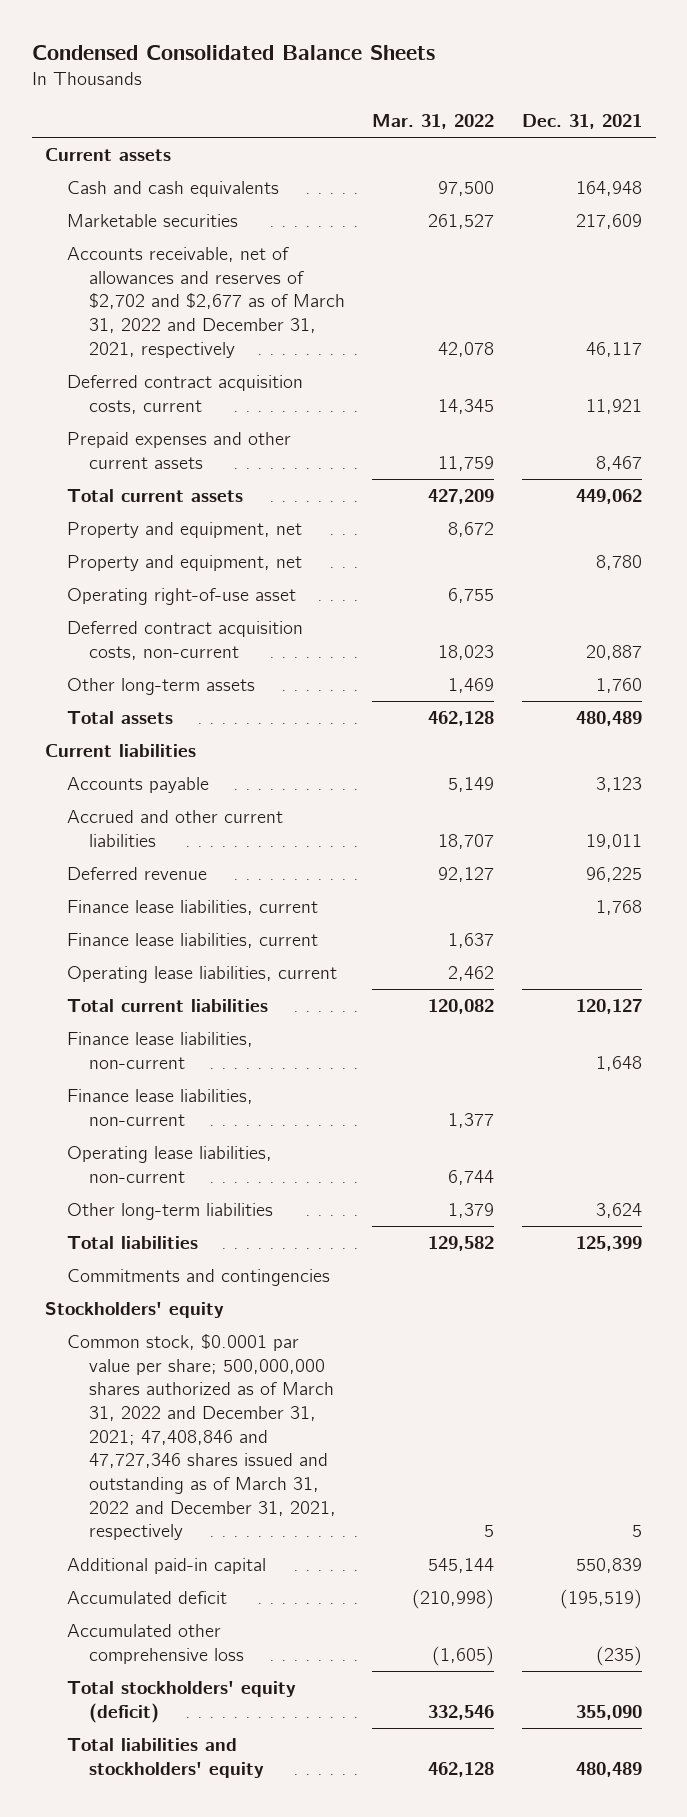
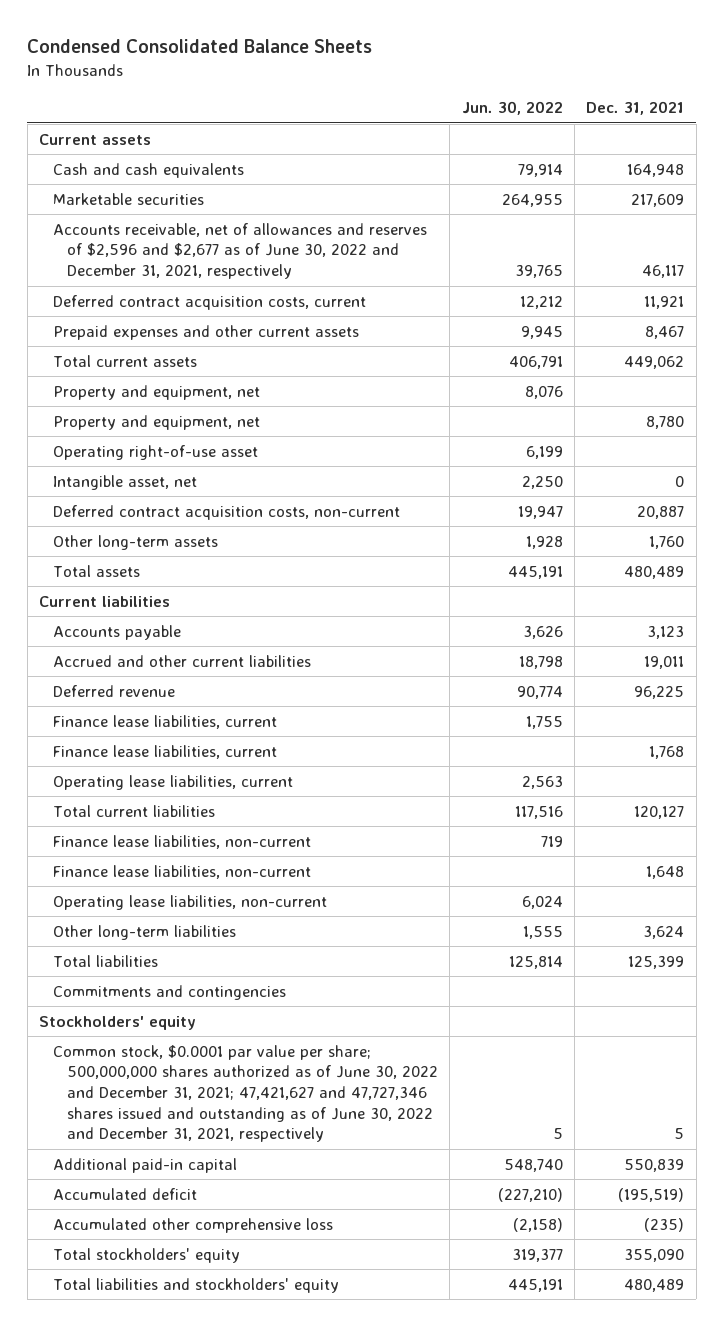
[372,114,495,130] Mar. 31, 2022 -> none
none -> [461,101,563,116] Jun. 30, 2022
[67,247,345,358] Accounts receivable, net of allowances and reserves of $2,702 and $2,677 as of March 31, 2022 and December 31, 2021, respectively -> [52,222,427,280] Accounts receivable, net of allowances and reserves of $2,596 and $2,677 as of June 30, 2022 and December 31, 2021, respectively
none -> [52,474,197,490] Intangible asset, net
[67,900,319,916] Finance lease liabilities, current -> [52,744,277,759] Finance lease liabilities, current
[67,1032,254,1069] Finance lease liabilities, non-current -> [52,864,311,879] Finance lease liabilities, non-current
[67,1334,336,1541] Common stock, $0.0001 par value per share; 500,000,000 shares authorized as of March 31, 2022 and December 31, 2021; 47,408,846 and 47,727,346 shares issued and outstanding as of March 31, 2022 and December 31, 2021, respectively -> [52,1044,438,1143] Common stock, $0.0001 par value per share; 500,000,000 shares authorized as of June 30, 2022 and December 31, 2021; 47,421,627 and 47,727,346 shares issued and outstanding as of June 30, 2022 and December 31, 2021, respectively
[67,1681,297,1723] Total stockholders' equity (deficit) -> [52,1247,240,1263] Total stockholders' equity

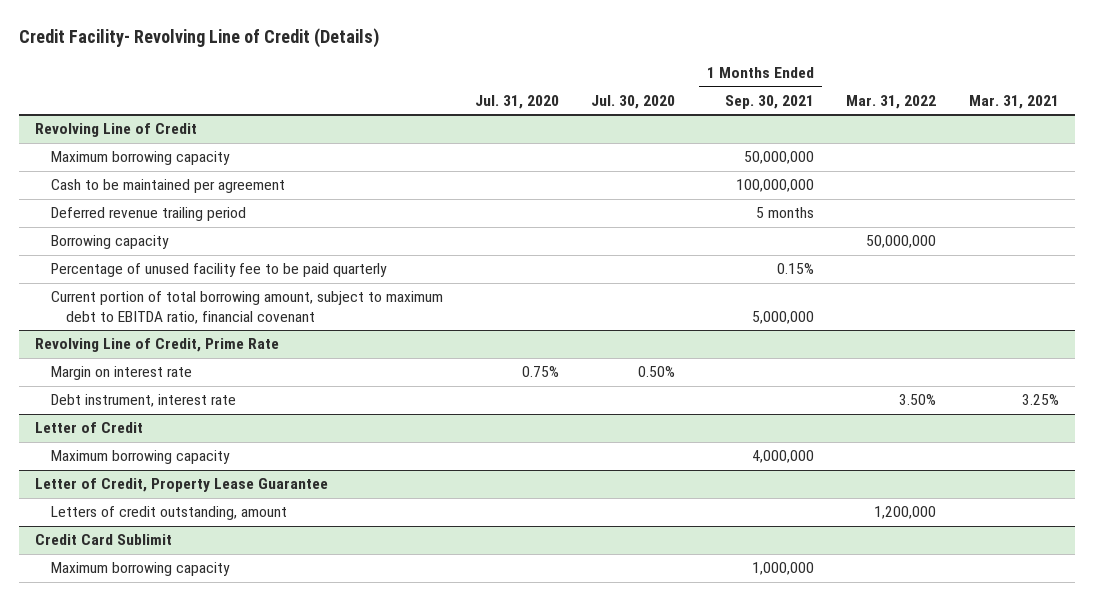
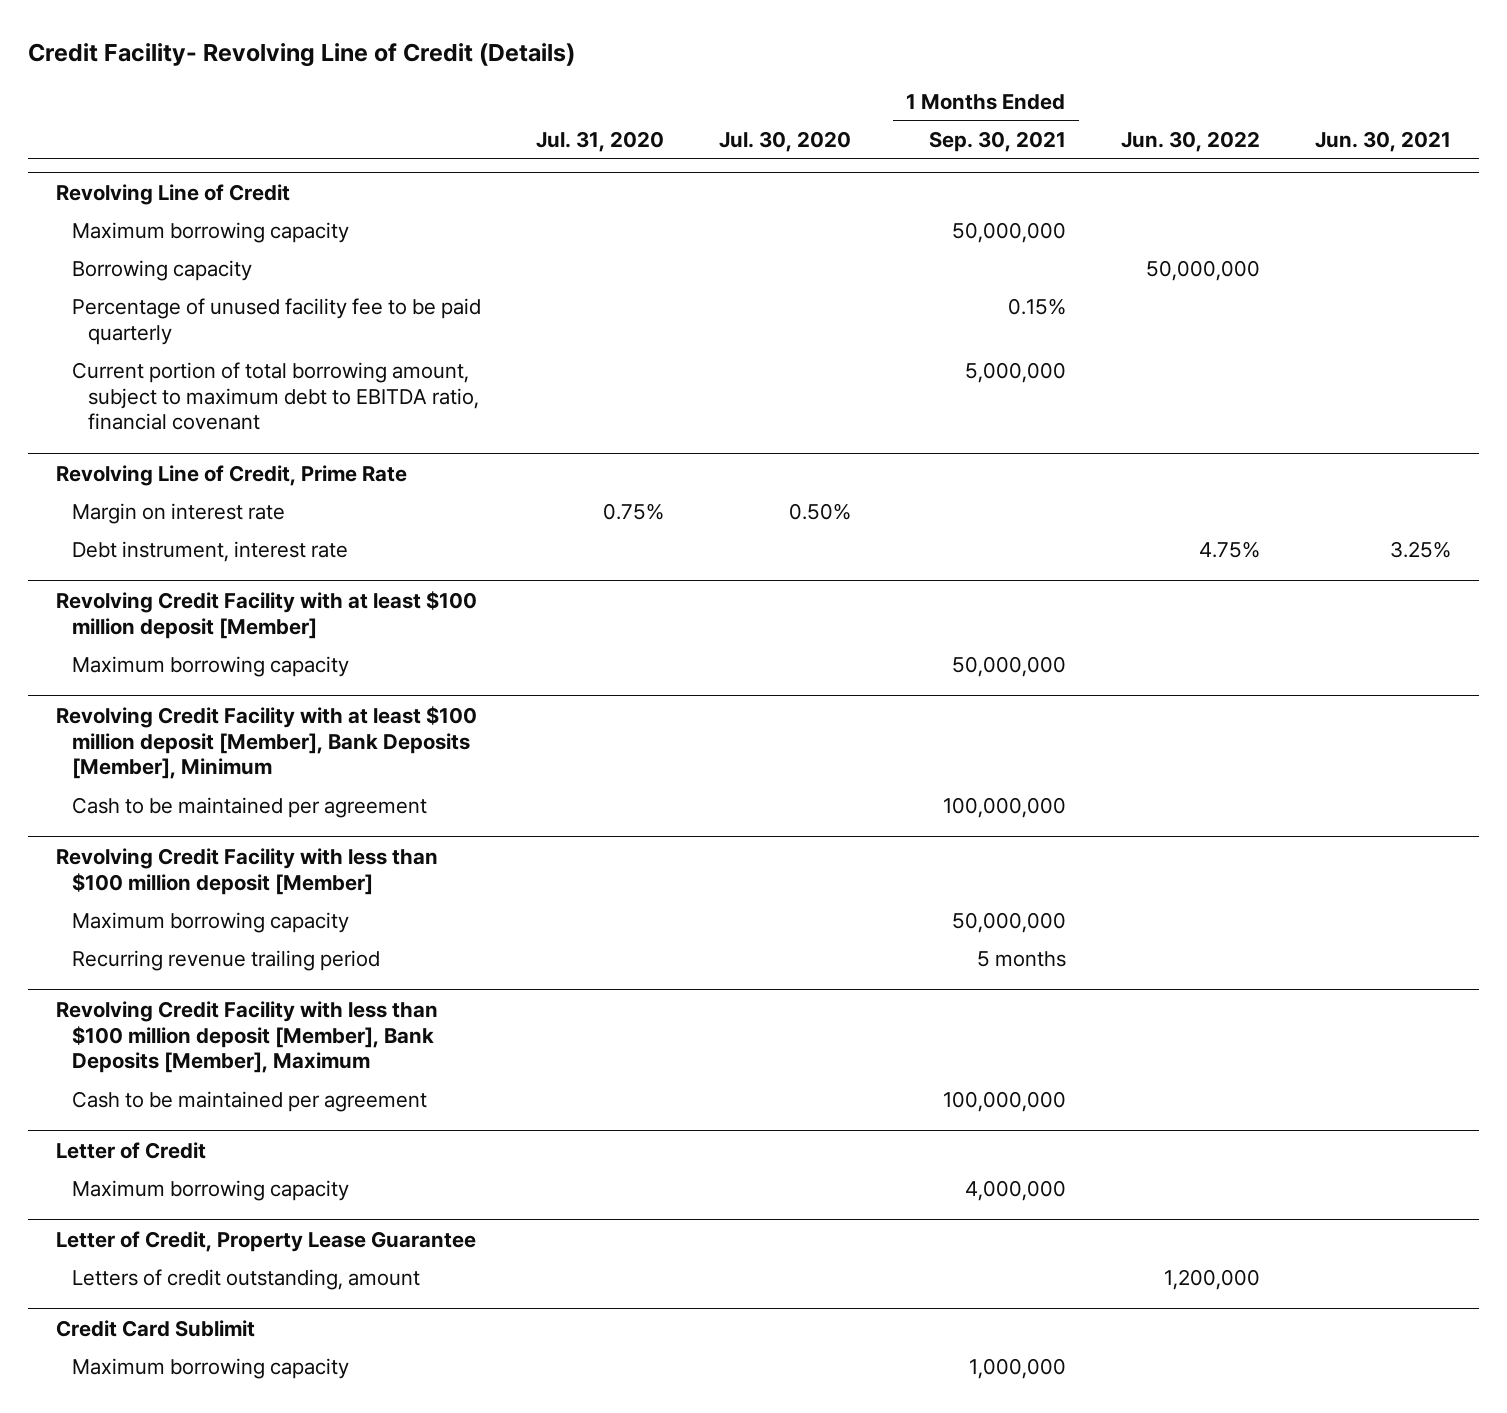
[846,94,937,109] Mar. 31, 2022 -> none
[968,94,1059,109] Mar. 31, 2021 -> none
none -> [1120,130,1260,152] Jun. 30, 2022
none -> [1315,130,1452,152] Jun. 30, 2021
[50,179,285,194] Cash to be maintained per agreement -> none
[50,207,246,222] Deferred revenue trailing period -> none
none -> [55,590,477,639] Revolving Credit Facility with at least $100 million deposit [Member]
none -> [71,655,349,677] Maximum borrowing capacity
none -> [55,705,477,780] Revolving Credit Facility with at least $100 million deposit [Member], Bank Deposits [Member], Minimum
none -> [71,796,427,818] Cash to be maintained per agreement
none -> [55,847,438,895] Revolving Credit Facility with less than $100 million deposit [Member]
none -> [71,911,349,933] Maximum borrowing capacity
none -> [71,949,380,971] Recurring revenue trailing period
none -> [55,1000,438,1074] Revolving Credit Facility with less than $100 million deposit [Member], Bank Deposits [Member], Maximum
none -> [71,1090,427,1112] Cash to be maintained per agreement

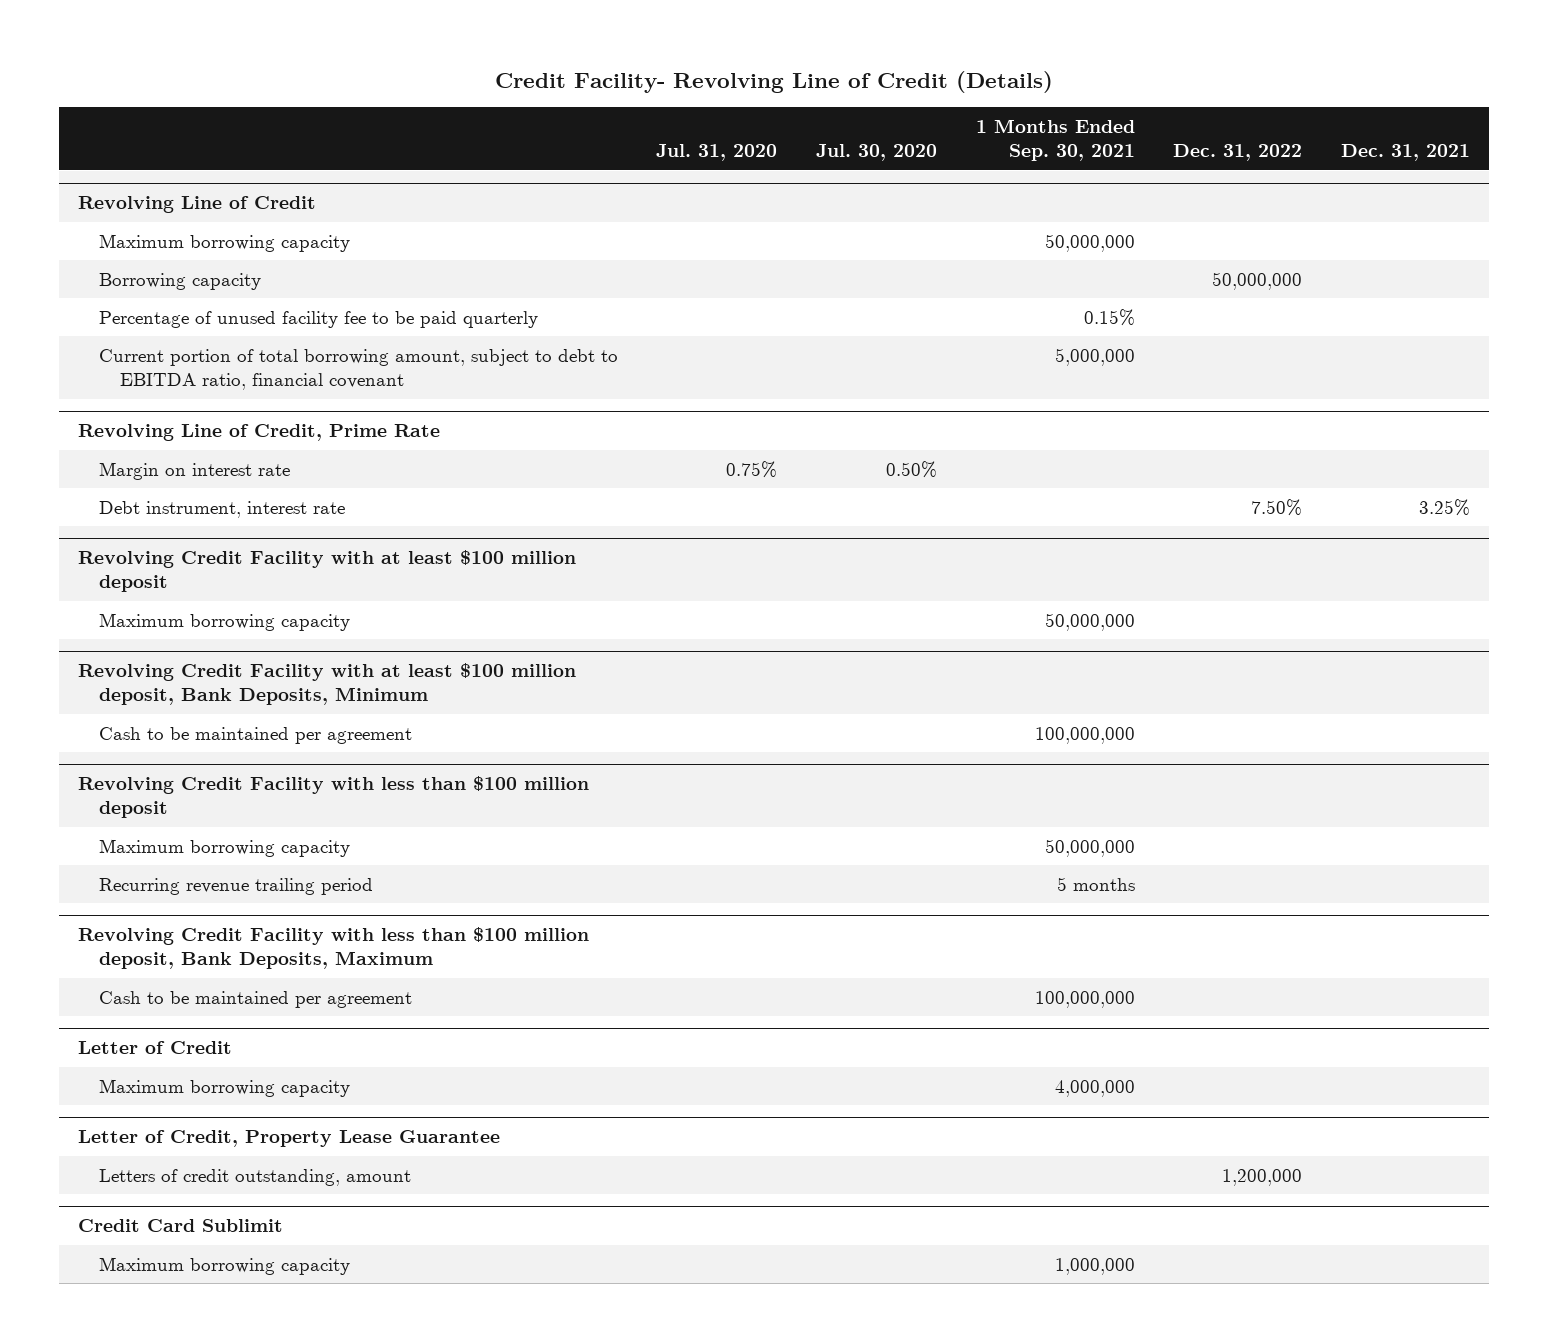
[1120,130,1260,152] Jun. 30, 2022 -> none
[1315,130,1452,152] Jun. 30, 2021 -> none
none -> [1173,144,1303,162] Dec. 31, 2022
none -> [1340,144,1470,162] Dec. 31, 2021
[71,361,479,431] Current portion of total borrowing amount, subject to maximum debt to EBITDA ratio, financial covenant -> [98,348,618,390] Current portion of total borrowing amount, subject to debt to EBITDA ratio, financial covenant
[55,590,477,639] Revolving Credit Facility with at least $100 million deposit [Member] -> [78,549,577,593] Revolving Credit Facility with at least $100 million deposit
[55,705,477,780] Revolving Credit Facility with at least $100 million deposit [Member], Bank Deposits [Member], Minimum -> [78,662,577,706] Revolving Credit Facility with at least $100 million deposit, Bank Deposits, Minimum
[55,847,438,895] Revolving Credit Facility with less than $100 million deposit [Member] -> [78,775,590,819] Revolving Credit Facility with less than $100 million deposit
[55,1000,438,1074] Revolving Credit Facility with less than $100 million deposit [Member], Bank Deposits [Member], Maximum -> [78,926,590,970] Revolving Credit Facility with less than $100 million deposit, Bank Deposits, Maximum

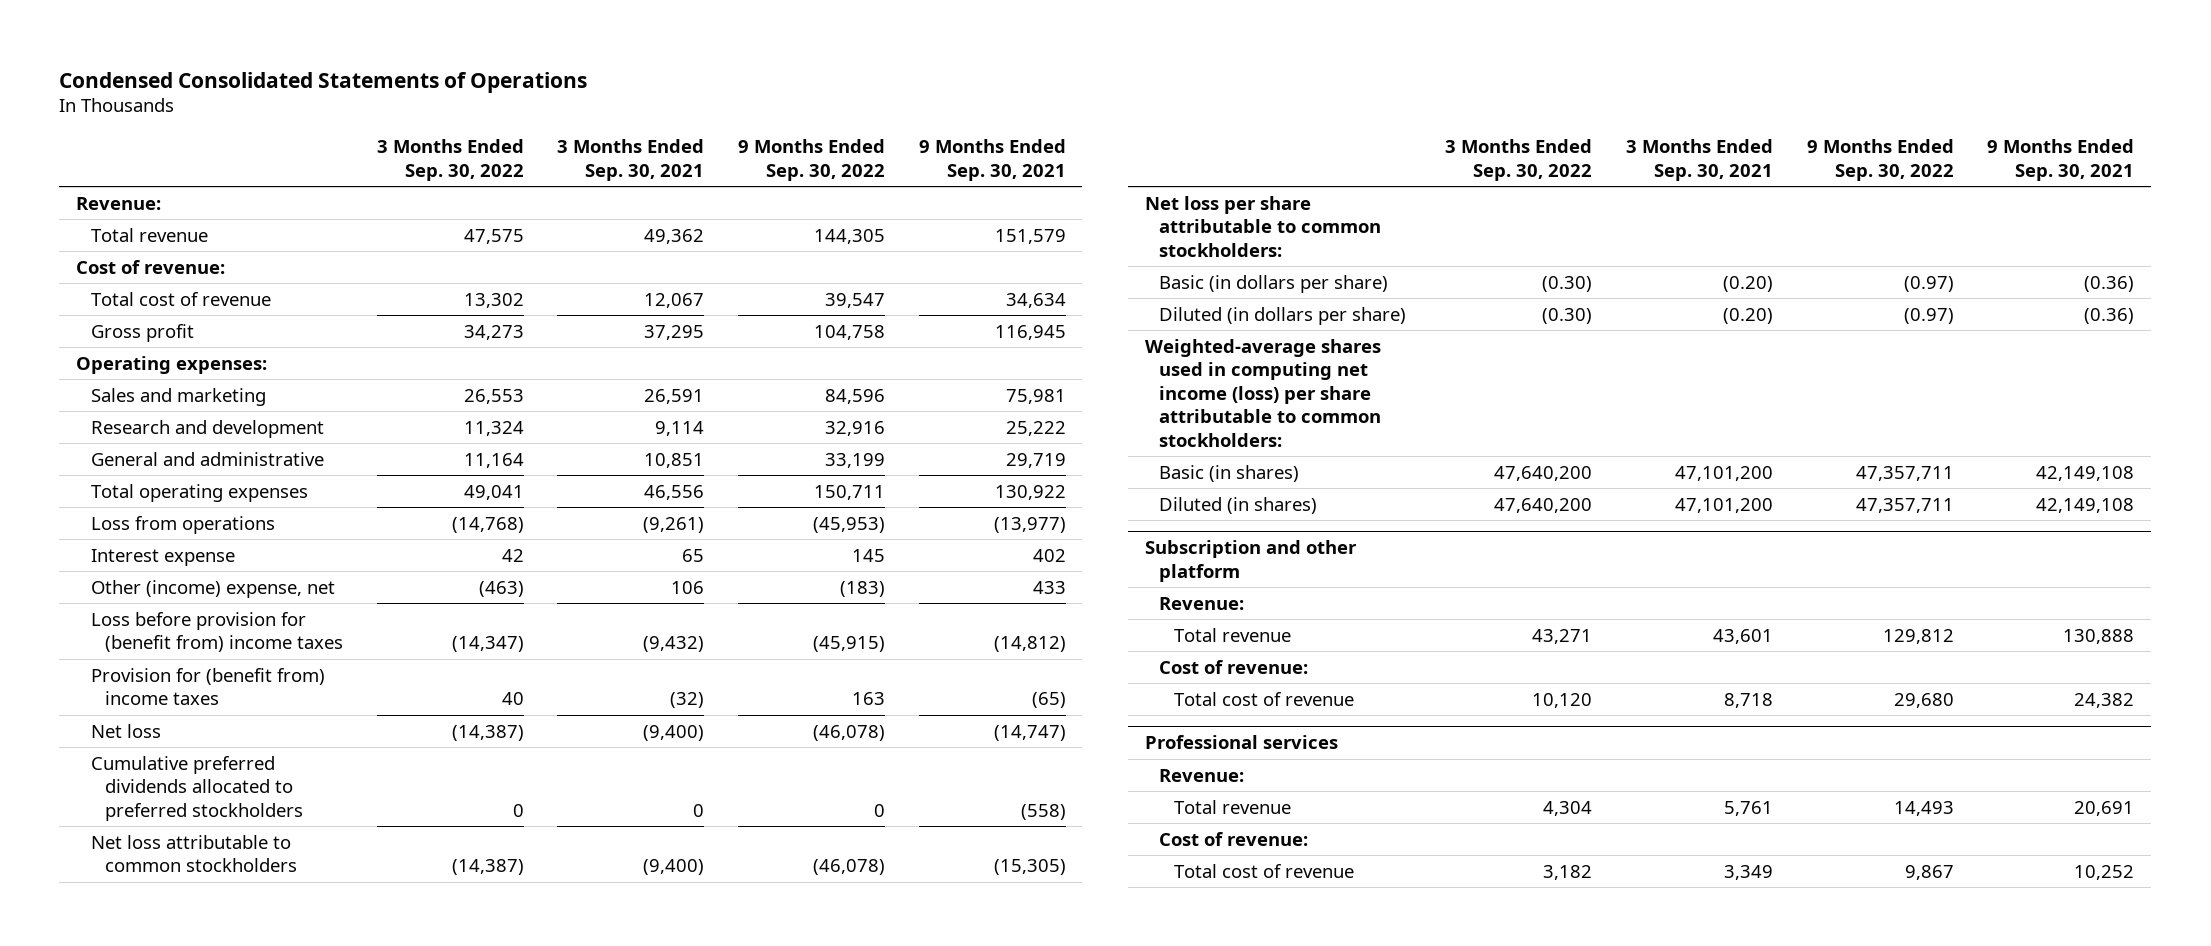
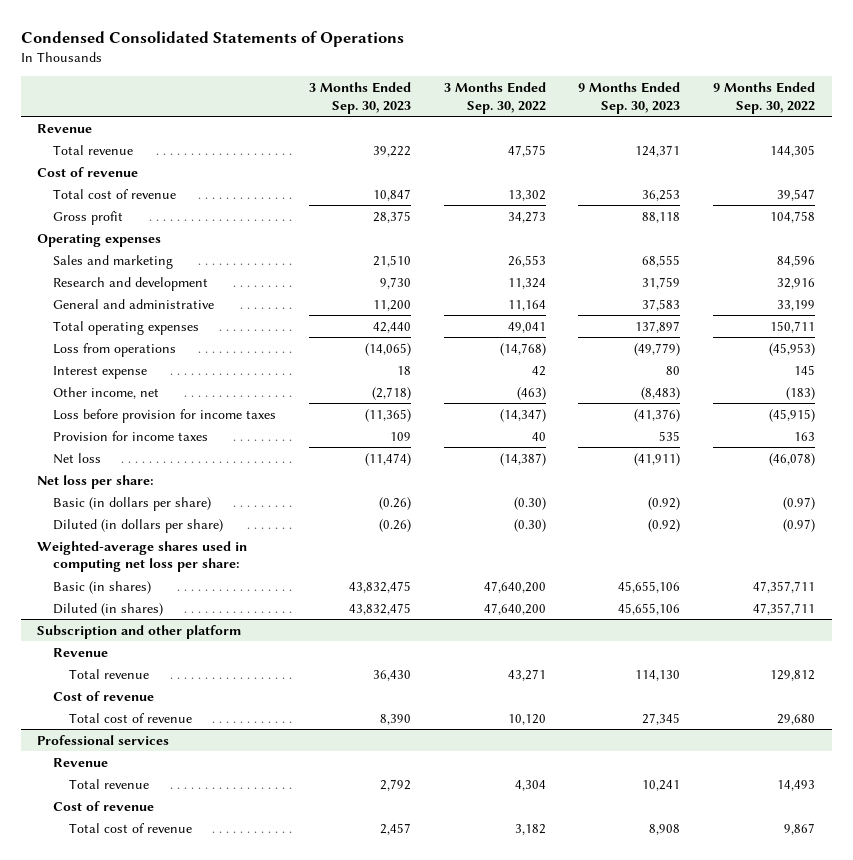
[557,139,705,181] 3 Months Ended Sep. 30, 2021 -> none
[918,139,1066,181] 9 Months Ended Sep. 30, 2021 -> none
none -> [308,81,411,114] 3 Months Ended Sep. 30, 2023
none -> [578,81,681,114] 9 Months Ended Sep. 30, 2023
[76,196,162,210] Revenue: -> [37,123,93,133] Revenue
[76,259,226,274] Cost of revenue: -> [37,166,139,177] Cost of revenue
[76,355,268,374] Operating expenses: -> [37,233,162,247] Operating expenses
[90,579,335,598] Other (income) expense, net -> [53,386,160,399] Other income, net
[90,611,343,653] Loss before provision for (benefit from) income taxes -> [53,408,277,423] Loss before provision for income taxes
[90,667,325,706] Provision for (benefit from) income taxes -> [53,430,209,441] Provision for income taxes
[90,755,303,821] Cumulative preferred dividends allocated to preferred stockholders -> none
[90,834,297,873] Net loss attributable to common stockholders -> none
[1144,195,1382,257] Net loss per share attributable to common stockholders: -> [37,474,155,489] Net loss per share:
[1144,338,1382,447] Weighted-average shares used in computing net income (loss) per share attributable to common stockholders: -> [37,540,248,573] Weighted-average shares used in computing net loss per share:
[1159,596,1245,610] Revenue: -> [53,647,109,657] Revenue
[1159,659,1309,674] Cost of revenue: -> [53,690,155,701] Cost of revenue
[1159,768,1245,782] Revenue: -> [53,757,109,767] Revenue
[1159,831,1309,846] Cost of revenue: -> [53,800,155,811] Cost of revenue

